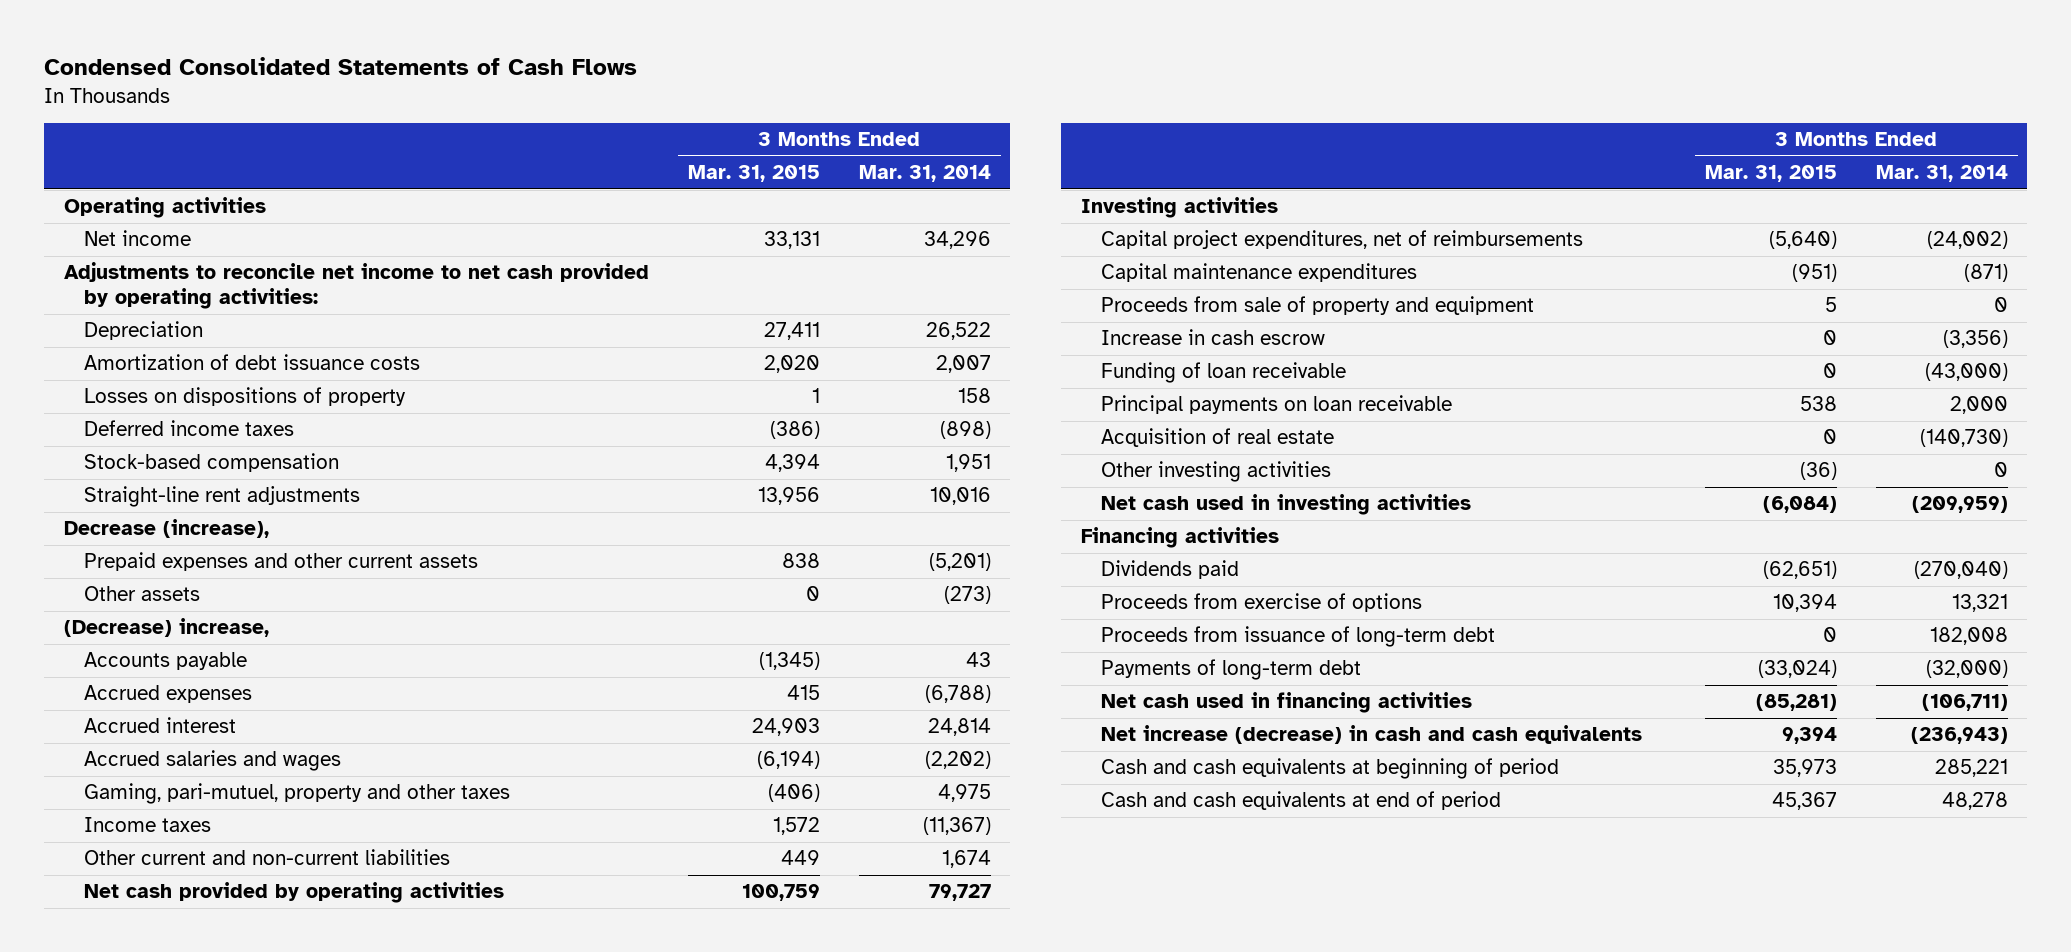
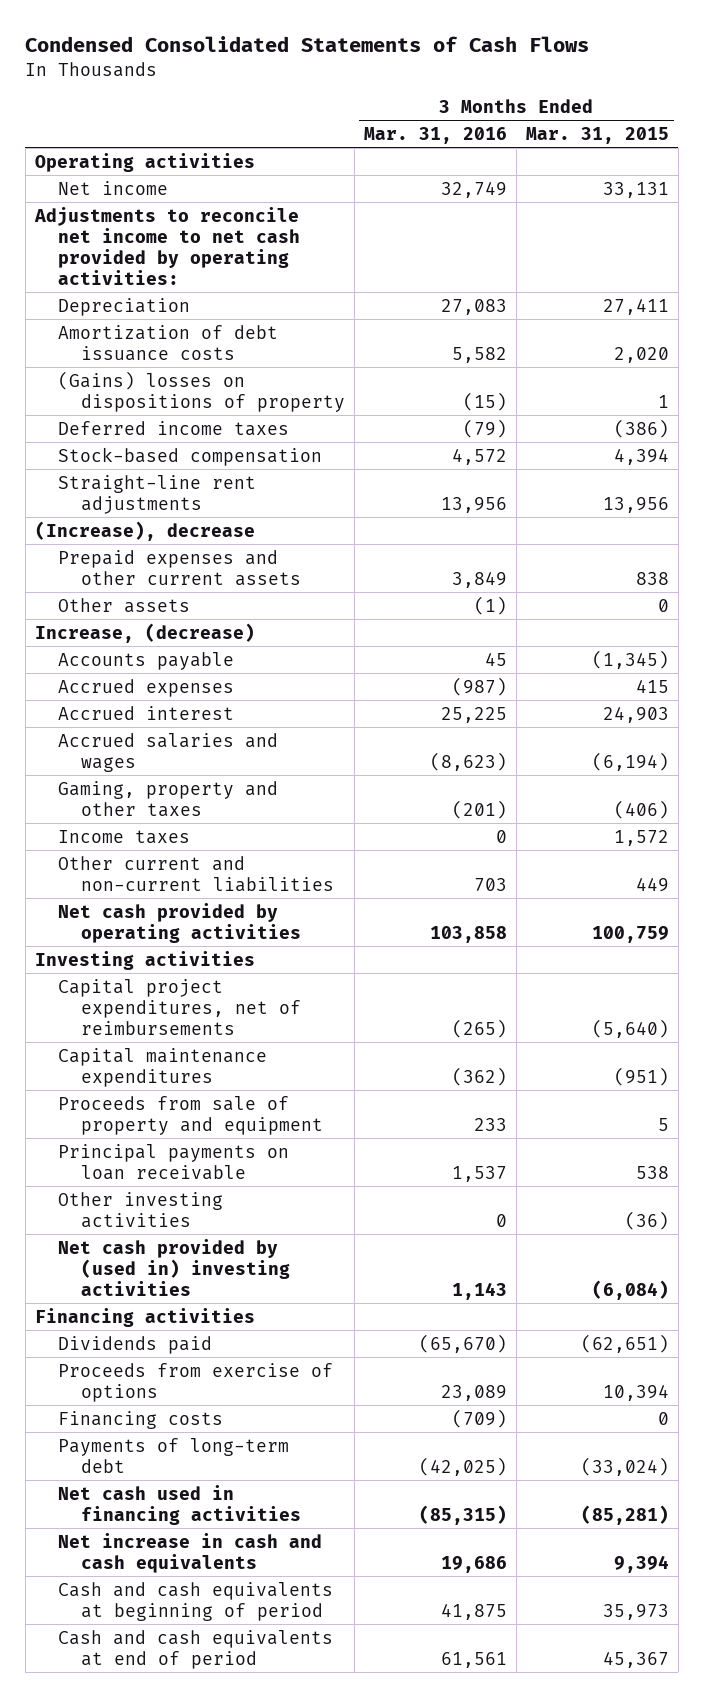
[858,165,991,183] Mar. 31, 2014 -> none
none -> [363,126,507,144] Mar. 31, 2016
[84,387,407,407] Losses on dispositions of property -> [57,370,345,412] (Gains) losses on dispositions of property
[63,519,269,539] Decrease (increase), -> [34,520,255,541] (Increase), decrease
[63,618,269,638] (Decrease) increase, -> [34,622,255,643] Increase, (decrease)
[84,783,511,805] Gaming, pari-mutuel, property and other taxes -> [57,780,278,817] Gaming, property and other taxes
[1101,329,1326,346] Increase in cash escrow -> none
[1101,362,1347,384] Funding of loan receivable -> none
[1101,428,1335,448] Acquisition of real estate -> none
[1101,494,1472,516] Net cash used in investing activities -> [57,1238,290,1296] Net cash provided by (used in) investing activities
[1101,626,1496,648] Proceeds from issuance of long-term debt -> none
none -> [57,1410,223,1429] Financing costs
[1101,725,1643,745] Net increase (decrease) in cash and cash equivalents -> [57,1532,322,1573] Net increase in cash and cash equivalents

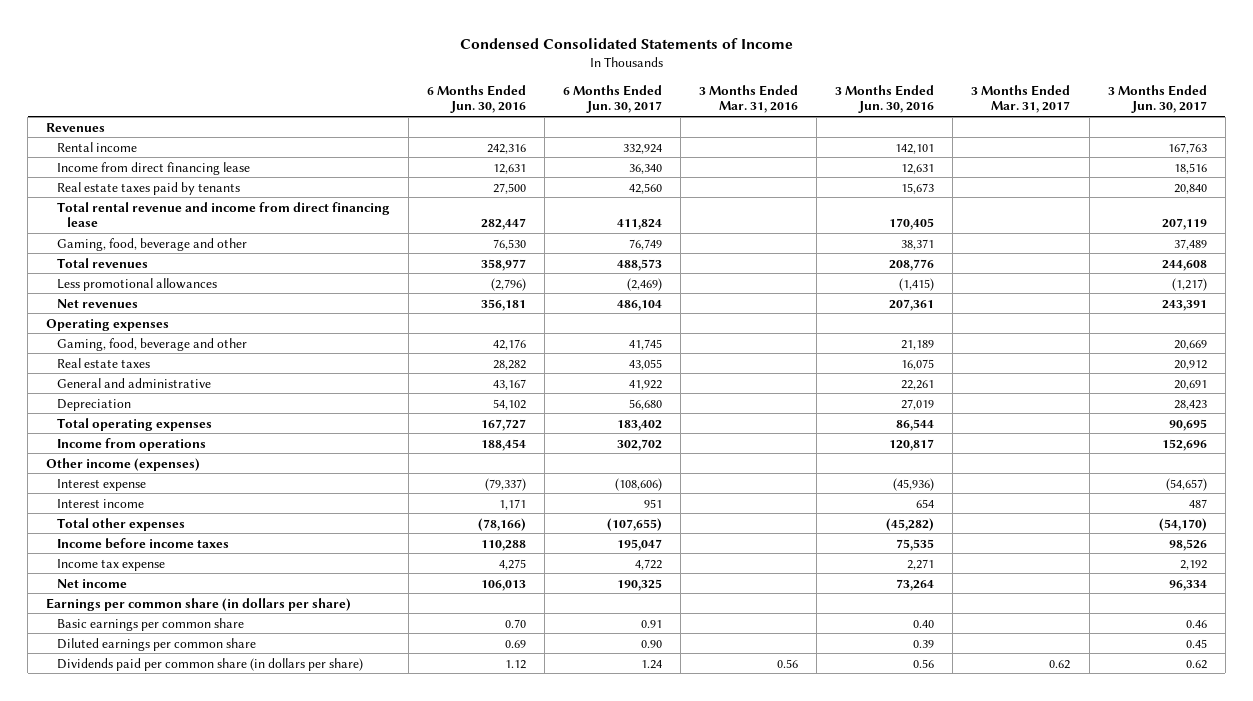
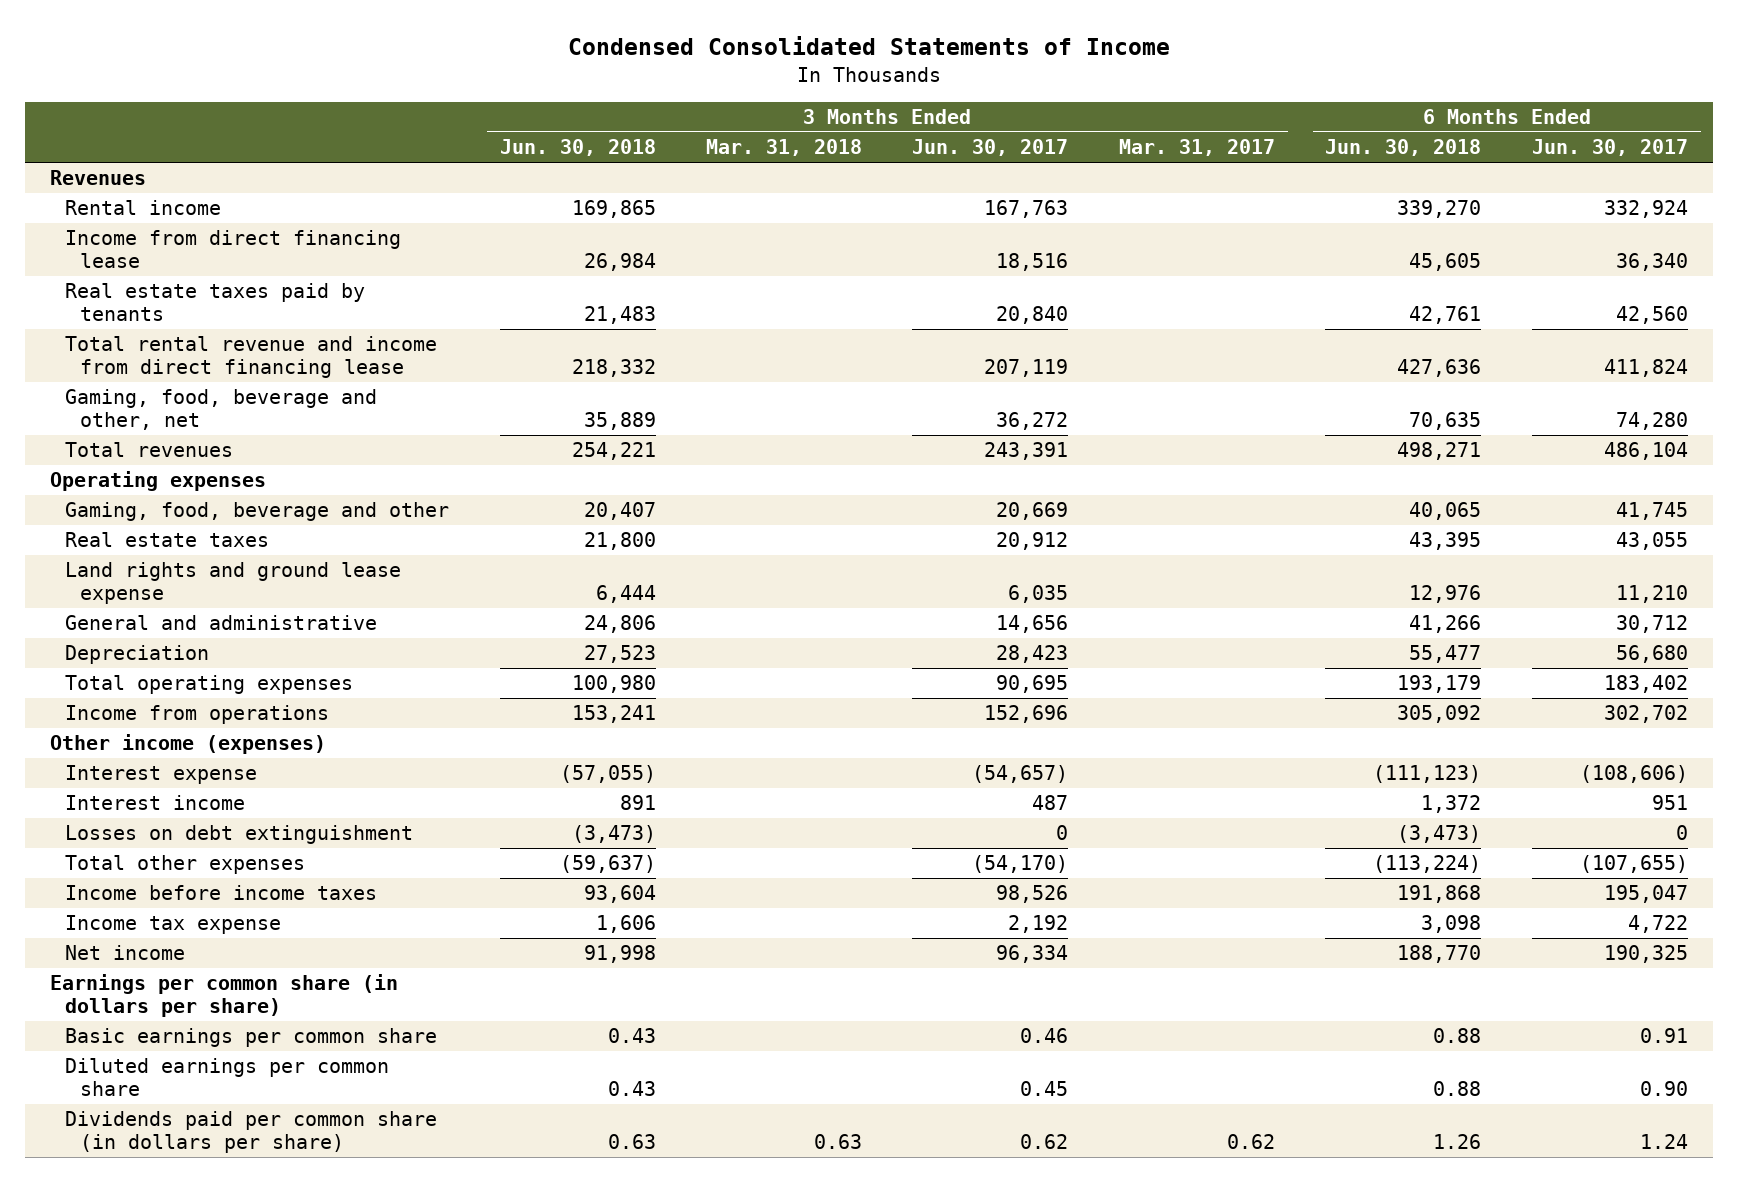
[426,84,526,114] 6 Months Ended Jun. 30, 2016 -> none
[699,84,799,114] 3 Months Ended Mar. 31, 2016 -> none
[835,84,935,114] 3 Months Ended Jun. 30, 2016 -> none
none -> [499,139,656,157] Jun. 30, 2018
none -> [706,139,863,157] Mar. 31, 2018
none -> [1325,139,1482,157] Jun. 30, 2018
[56,277,217,291] Less promotional allowances -> none
[56,298,138,308] Net revenues -> none
[56,237,247,251] Gaming, food, beverage and other -> [65,389,378,431] Gaming, food, beverage and other, net
[629,238,663,250] 76,749 -> [1615,412,1688,431] 74,280
[1173,238,1207,250] 37,489 -> [996,412,1069,431] 36,272
[617,258,663,271] 488,573 -> [1603,442,1688,461] 486,104
[1161,259,1207,271] 244,608 -> [984,442,1069,461] 243,391
none -> [65,562,402,605] Land rights and ground lease expense
[629,379,663,390] 41,922 -> [1615,615,1688,634] 30,712
[1173,379,1207,390] 20,691 -> [996,615,1069,634] 14,656
none -> [65,825,414,845] Losses on debt extinguishment

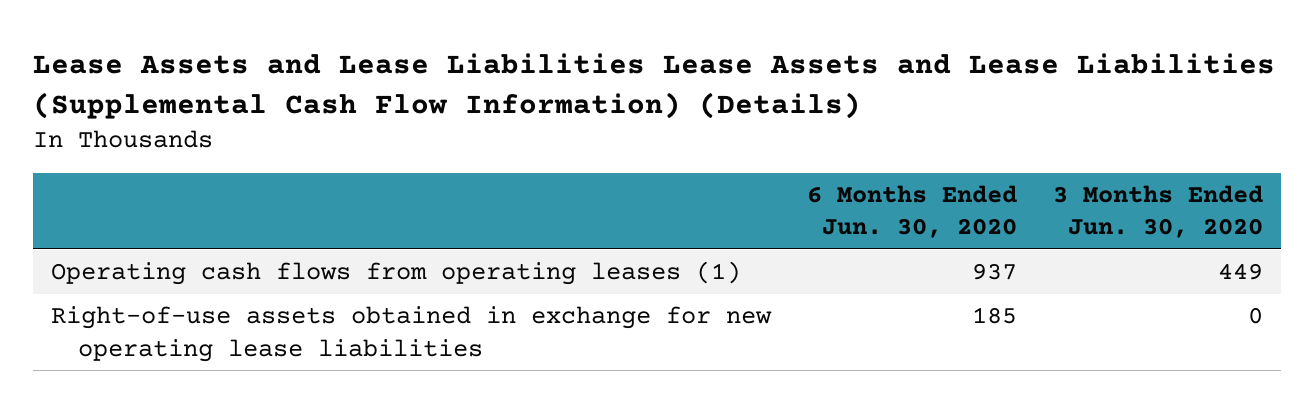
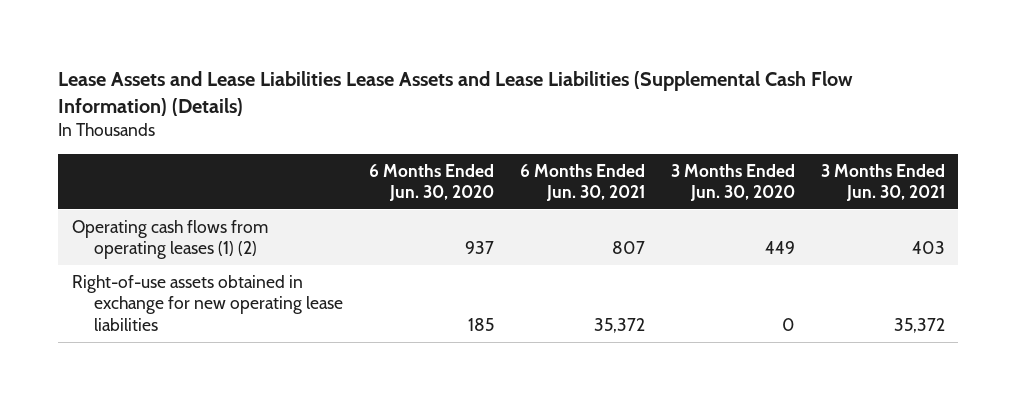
none -> [519,163,645,202] 6 Months Ended Jun. 30, 2021
none -> [821,163,946,202] 3 Months Ended Jun. 30, 2021
[51,261,742,286] Operating cash flows from operating leases (1) -> [71,219,268,260] Operating cash flows from operating leases (1) (2)

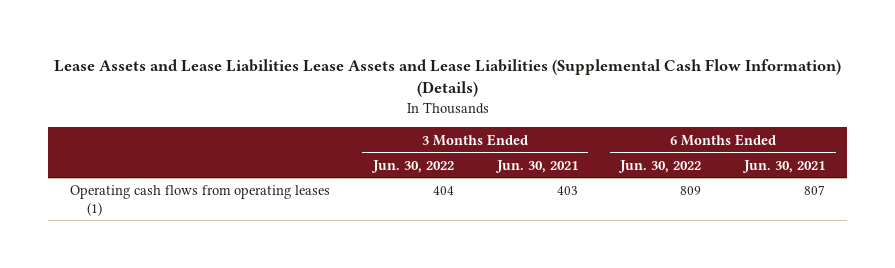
[368,163,494,202] 6 Months Ended Jun. 30, 2020 -> none
[671,163,796,202] 3 Months Ended Jun. 30, 2020 -> none
none -> [370,159,454,173] Jun. 30, 2022
none -> [618,159,702,173] Jun. 30, 2022
[71,274,343,331] Right-of-use assets obtained in exchange for new operating lease liabilities -> none
[71,219,268,260] Operating cash flows from operating leases (1) (2) -> [69,185,330,216] Operating cash flows from operating leases (1)

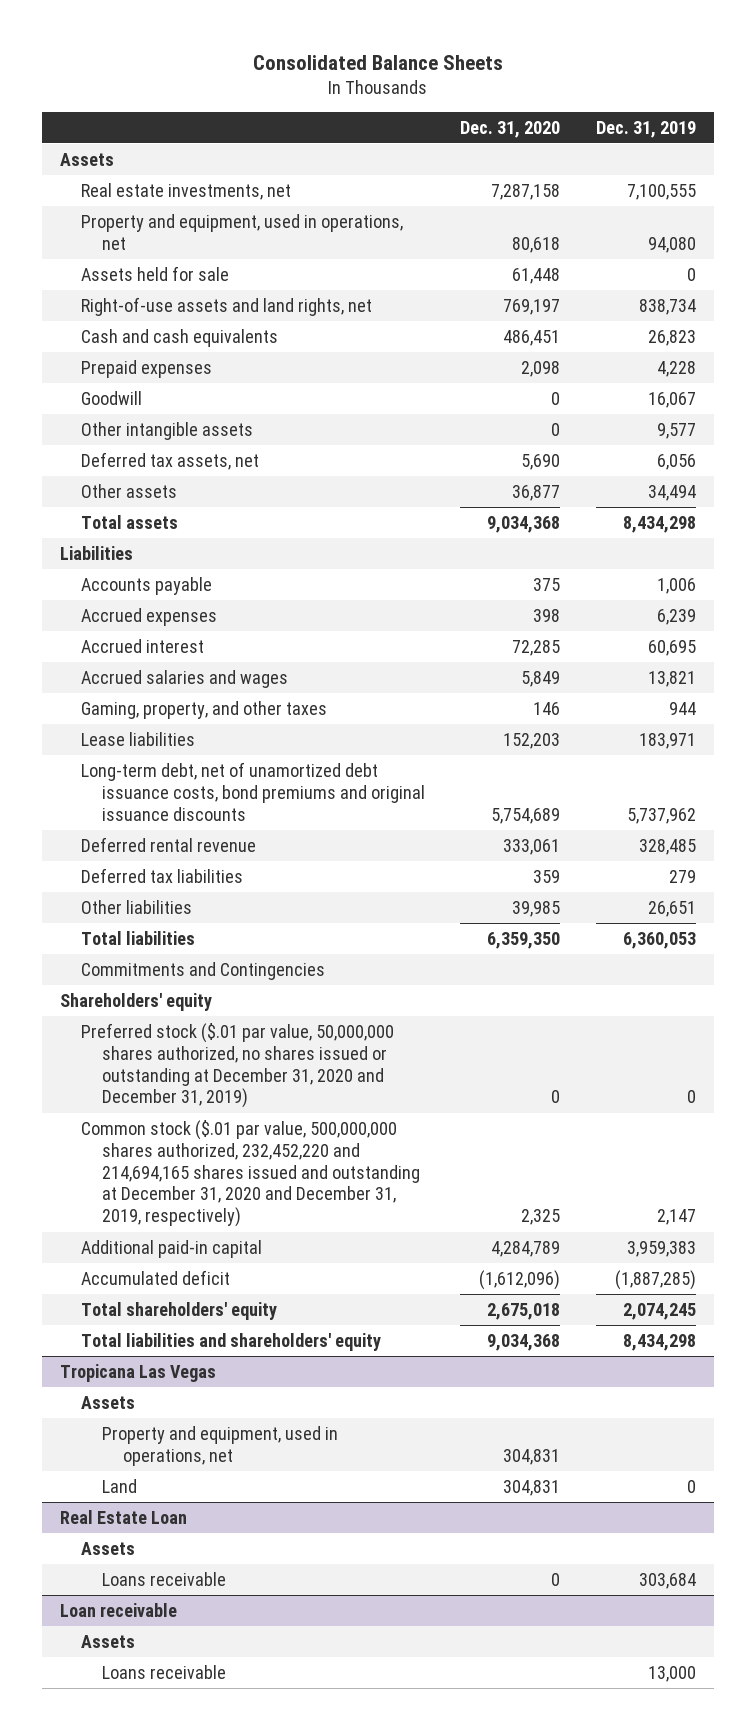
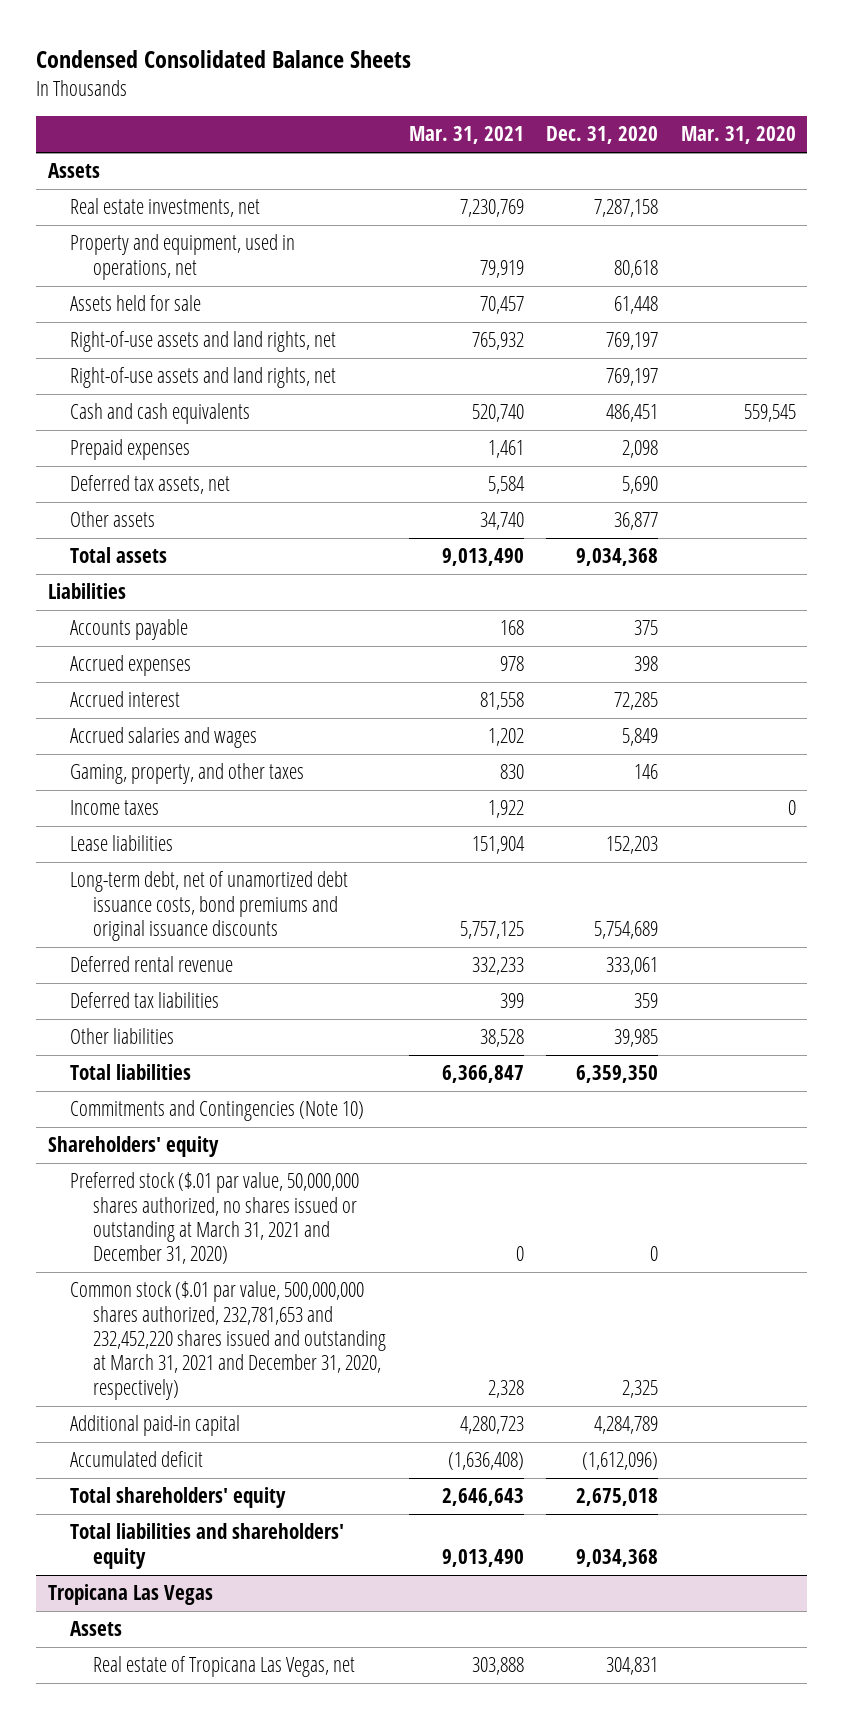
[252,54,503,70] Consolidated Balance Sheets -> [36,50,412,69] Condensed Consolidated Balance Sheets
[595,120,696,138] Dec. 31, 2019 -> none
none -> [408,126,524,145] Mar. 31, 2021
none -> [680,126,796,145] Mar. 31, 2020
none -> [70,367,337,389] Right-of-use assets and land rights, net
[80,390,142,405] Goodwill -> none
[80,421,253,440] Other intangible assets -> none
none -> [70,800,160,816] Income taxes
[80,961,325,980] Commitments and Contingencies -> [70,1100,365,1122] Commitments and Contingencies (Note 10)
[80,1022,394,1109] Preferred stock ($.01 par value, 50,000,000 shares authorized, no shares issued or outstanding at December 31, 2020 and December 31, 2019) -> [70,1172,360,1265] Preferred stock ($.01 par value, 50,000,000 shares authorized, no shares issued or outstanding at March 31, 2021 and December 31, 2020)
[80,1119,420,1228] Common stock ($.01 par value, 500,000,000 shares authorized, 232,452,220 and 214,694,165 shares issued and outstanding at December 31, 2020 and December 31, 2019, respectively) -> [70,1281,386,1400] Common stock ($.01 par value, 500,000,000 shares authorized, 232,781,653 and 232,452,220 shares issued and outstanding at March 31, 2021 and December 31, 2020, respectively)
[101,1425,338,1466] Property and equipment, used in operations, net -> none
[59,1509,187,1524] Real Estate Loan -> none
[80,1541,135,1555] Assets -> none
[101,1571,226,1586] Loans receivable -> none
[59,1602,177,1617] Loan receivable -> none
[80,1634,135,1648] Assets -> none
[101,1664,226,1679] Loans receivable -> none
[101,1478,137,1493] Land -> [92,1656,355,1678] Real estate of Tropicana Las Vegas, net

